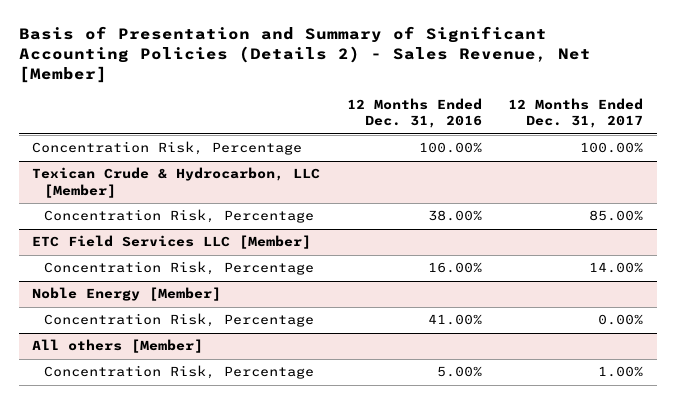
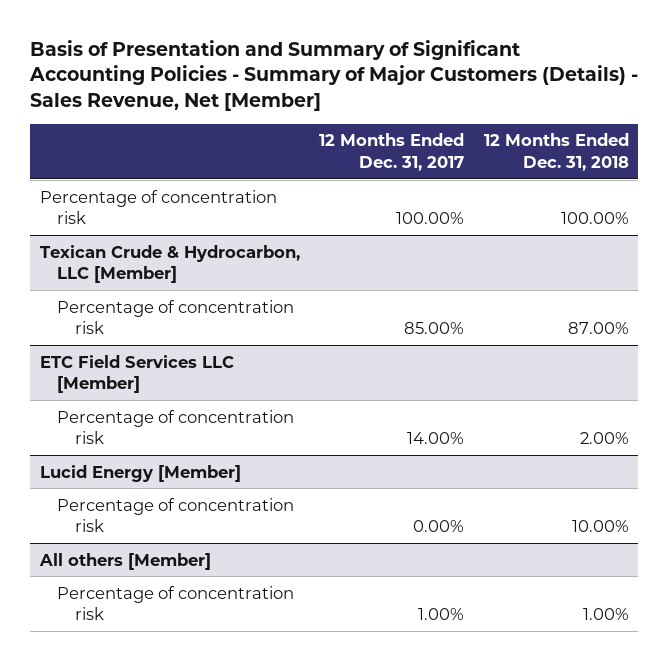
[18,25,591,83] Basis of Presentation and Summary of Significant Accounting Policies (Details 2) - Sales Revenue, Net [Member] -> [28,39,638,112] Basis of Presentation and Summary of Significant Accounting Policies - Summary of Major Customers (Details) - Sales Revenue, Net [Member]
[346,98,482,129] 12 Months Ended Dec. 31, 2016 -> none
none -> [483,133,629,171] 12 Months Ended Dec. 31, 2018
[32,141,303,156] Concentration Risk, Percentage -> [39,189,277,224] Percentage of concentration risk
[43,209,314,224] Concentration Risk, Percentage -> [57,299,295,334] Percentage of concentration risk
[43,261,314,276] Concentration Risk, Percentage -> [57,409,295,444] Percentage of concentration risk
[32,287,222,302] Noble Energy [Member] -> [39,464,241,482] Lucid Energy [Member]
[43,313,314,328] Concentration Risk, Percentage -> [57,497,295,532] Percentage of concentration risk
[43,365,314,380] Concentration Risk, Percentage -> [57,585,295,620] Percentage of concentration risk

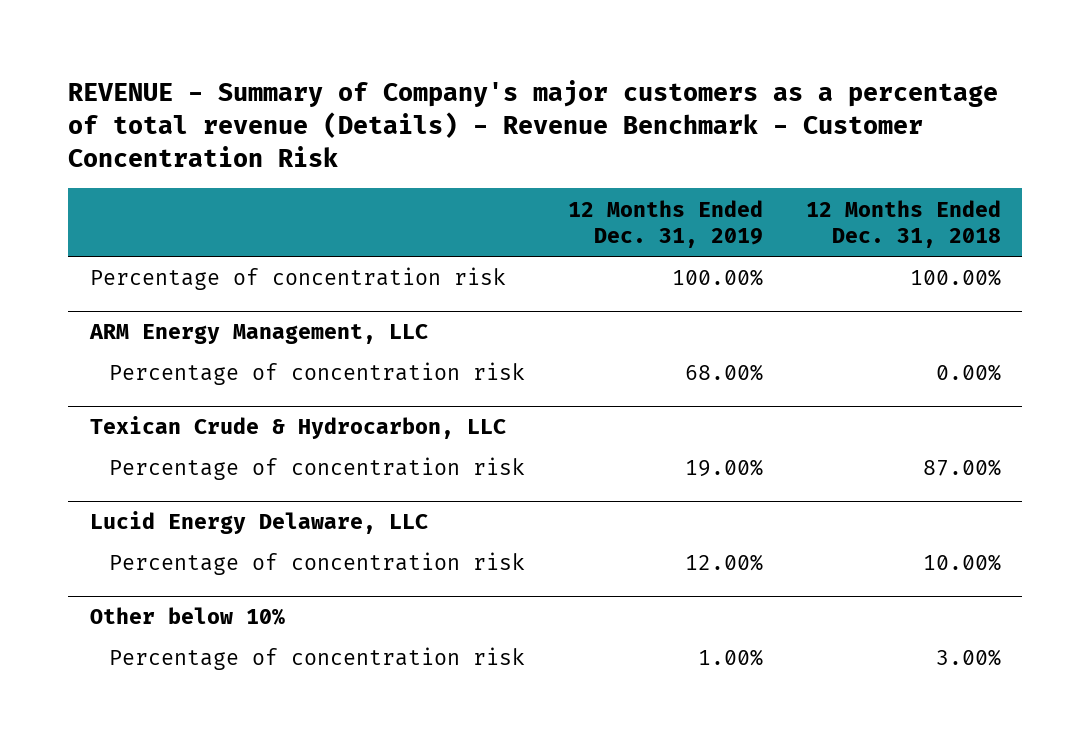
[28,39,638,112] Basis of Presentation and Summary of Significant Accounting Policies - Summary of Major Customers (Details) - Sales Revenue, Net [Member] -> [68,80,999,168] REVENUE - Summary of Company's major customers as a percentage of total revenue (Details) - Revenue Benchmark - Customer Concentration Risk
[319,133,465,171] 12 Months Ended Dec. 31, 2017 -> none
none -> [567,199,763,248] 12 Months Ended Dec. 31, 2019
[39,244,300,283] Texican Crude & Hydrocarbon, LLC [Member] -> [88,324,428,345] ARM Energy Management, LLC
none -> [109,362,526,386] Percentage of concentration risk
none -> [89,416,506,440] Texican Crude & Hydrocarbon, LLC
[57,409,295,444] Percentage of concentration risk -> none
[39,464,241,482] Lucid Energy [Member] -> none
[39,354,234,393] ETC Field Services LLC [Member] -> [89,511,428,535] Lucid Energy Delaware, LLC
[38,552,211,570] All others [Member] -> [89,607,285,626] Other below 10%
[582,607,629,620] 1.00% -> [935,649,1001,667] 3.00%

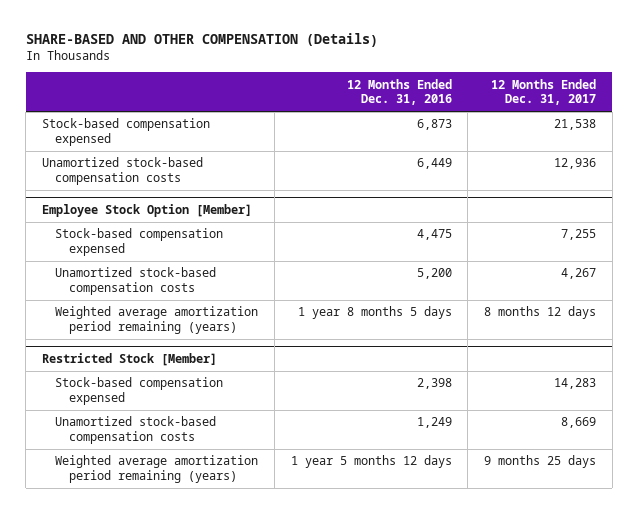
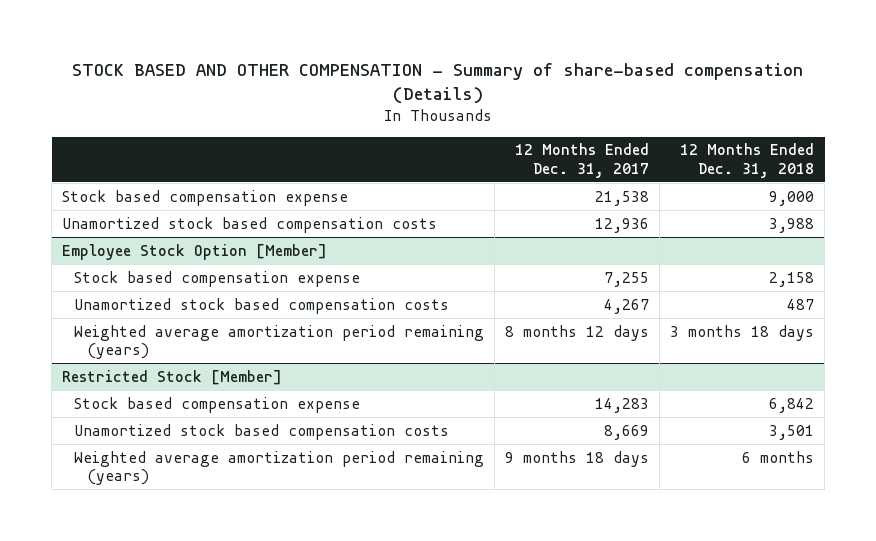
[25,33,378,48] SHARE-BASED AND OTHER COMPENSATION (Details) -> [72,62,804,105] STOCK BASED AND OTHER COMPENSATION - Summary of share-based compensation (Details)
[346,78,452,106] 12 Months Ended Dec. 31, 2016 -> none
none -> [680,143,815,178] 12 Months Ended Dec. 31, 2018
[42,118,211,147] Stock-based compensation expensed -> [61,189,348,206] Stock based compensation expense
[42,157,204,186] Unamortized stock-based compensation costs -> [61,216,437,233] Unamortized stock based compensation costs
[55,228,224,257] Stock-based compensation expensed -> [74,270,361,287] Stock based compensation expense
[55,267,217,296] Unamortized stock-based compensation costs -> [74,297,450,314] Unamortized stock based compensation costs
[55,377,224,406] Stock-based compensation expensed -> [74,396,361,413] Stock based compensation expense
[55,416,217,445] Unamortized stock-based compensation costs -> [74,423,450,440] Unamortized stock based compensation costs
[484,455,597,469] 9 months 25 days -> [505,450,650,467] 9 months 18 days

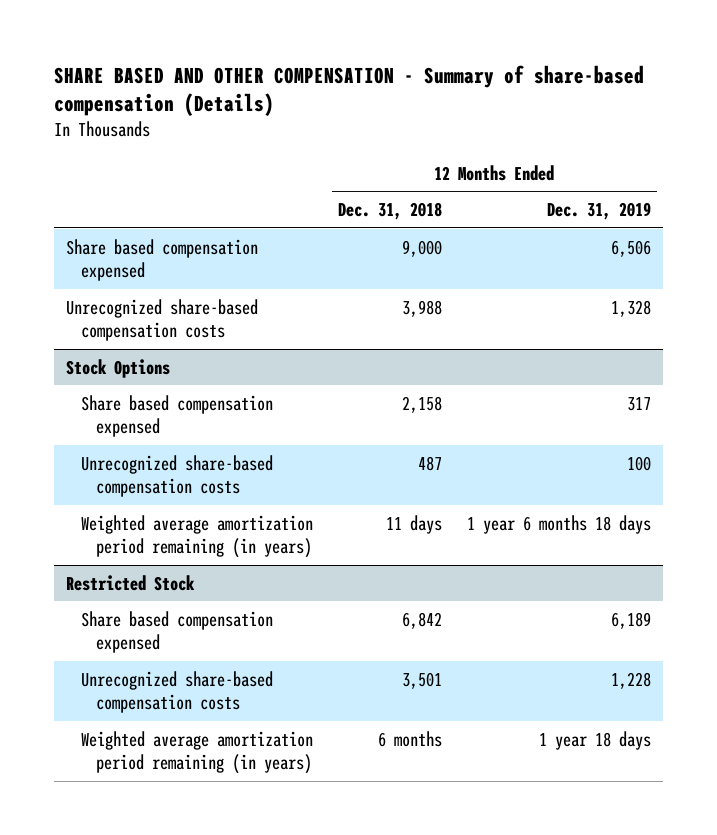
[72,62,804,105] STOCK BASED AND OTHER COMPENSATION - Summary of share-based compensation (Details) -> [53,64,644,117] SHARE BASED AND OTHER COMPENSATION - Summary of share-based compensation (Details)
[515,143,650,178] 12 Months Ended Dec. 31, 2017 -> none
none -> [546,202,651,221] Dec. 31, 2019
[61,189,348,206] Stock based compensation expense -> [66,238,259,281] Share based compensation expensed
[61,216,437,233] Unamortized stock based compensation costs -> [66,298,259,341] Unrecognized share-based compensation costs
[61,243,327,260] Employee Stock Option [Member] -> [66,358,171,378] Stock Options
[74,270,361,287] Stock based compensation expense -> [81,394,274,437] Share based compensation expensed
[74,297,450,314] Unamortized stock based compensation costs -> [81,454,274,497] Unrecognized share-based compensation costs
[74,324,485,360] Weighted average amortization period remaining (years) -> [81,514,314,558] Weighted average amortization period remaining (in years)
[670,324,815,341] 3 months 18 days -> [385,514,442,534] 11 days
[61,369,282,385] Restricted Stock [Member] -> [66,574,196,591] Restricted Stock
[74,396,361,413] Stock based compensation expense -> [81,610,274,653] Share based compensation expensed
[74,423,450,440] Unamortized stock based compensation costs -> [81,670,274,713] Unrecognized share-based compensation costs
[74,450,485,486] Weighted average amortization period remaining (years) -> [81,730,314,774] Weighted average amortization period remaining (in years)

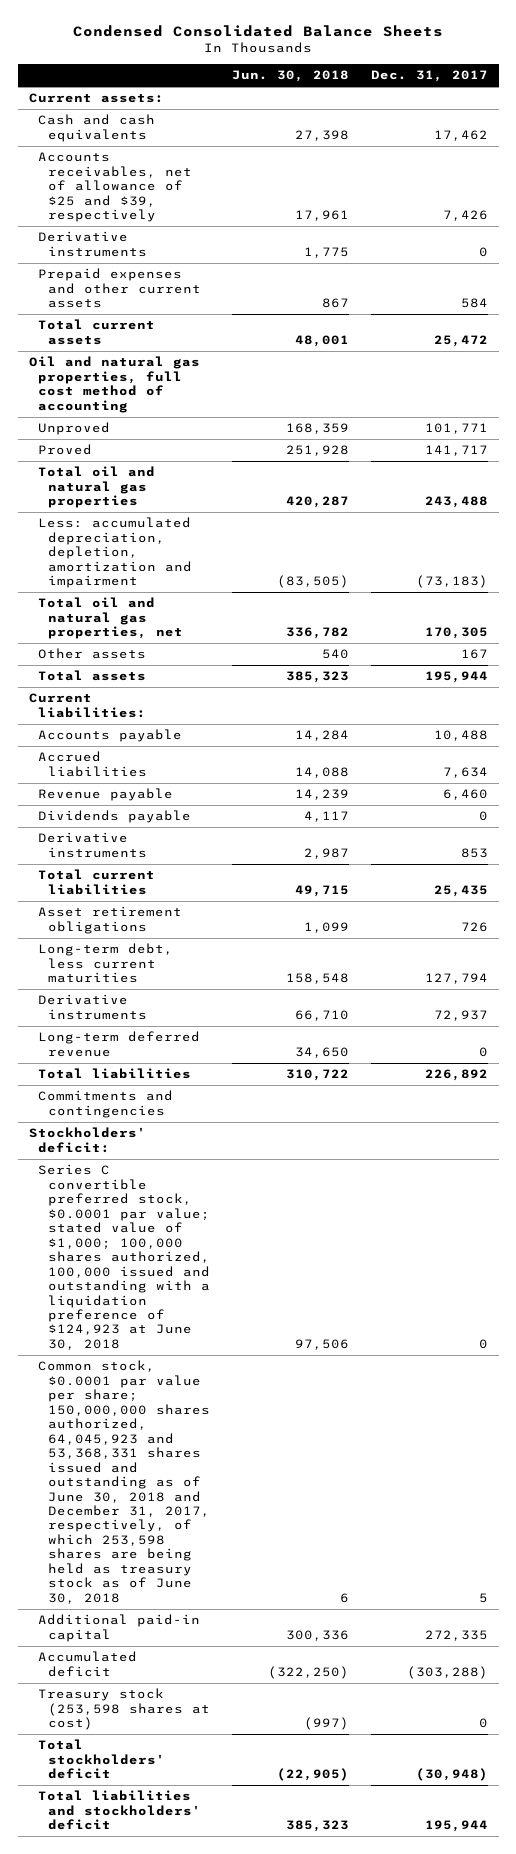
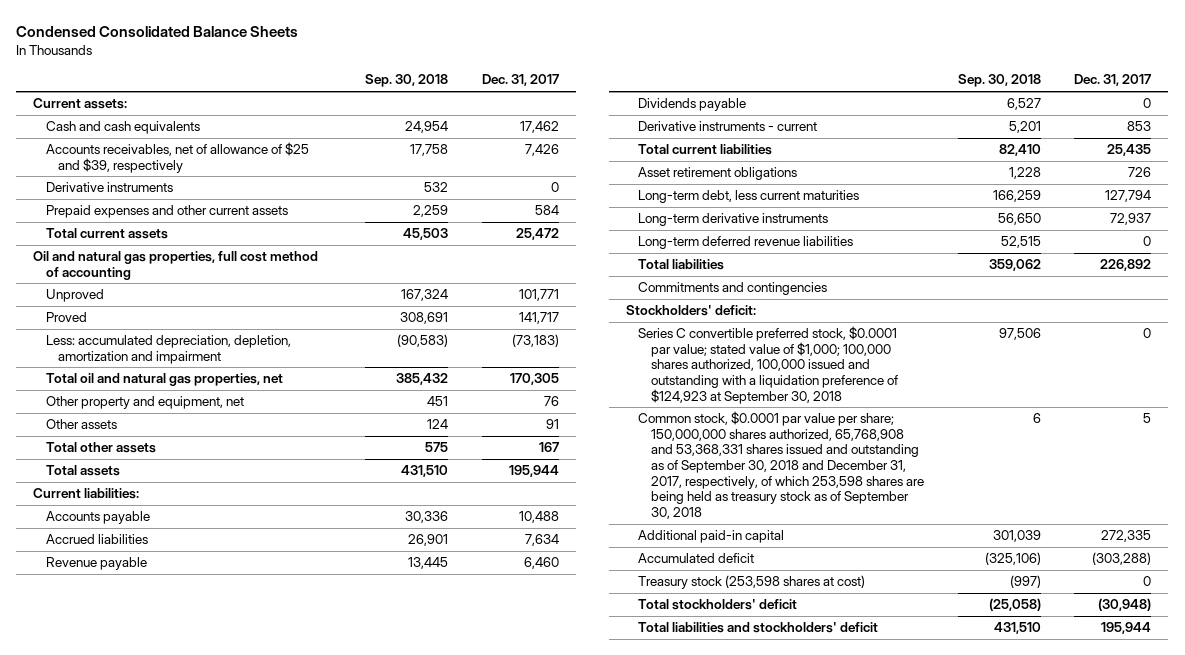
[231,70,349,83] Jun. 30, 2018 -> none
none -> [364,74,448,88] Sep. 30, 2018
[38,466,156,509] Total oil and natural gas properties -> none
none -> [45,396,244,410] Other property and equipment, net
[460,649,488,660] 167 -> [545,419,559,430] 91
none -> [45,442,156,454] Total other assets
[38,832,147,858] Derivative instruments -> [638,121,818,132] Derivative instruments - current
[38,994,147,1020] Derivative instruments -> [638,213,829,227] Long-term derivative instruments
[38,1031,201,1057] Long-term deferred revenue -> [638,236,854,250] Long-term deferred revenue liabilities
[38,1164,210,1350] Series C convertible preferred stock, $0.0001 par value; stated value of $1,000; 100,000 shares authorized, 100,000 issued and outstanding with a liquidation preference of $124,923 at June 30, 2018 -> [638,326,898,404] Series C convertible preferred stock, $0.0001 par value; stated value of $1,000; 100,000 shares authorized, 100,000 issued and outstanding with a liquidation preference of $124,923 at September 30, 2018
[38,1360,210,1604] Common stock, $0.0001 par value per share; 150,000,000 shares authorized, 64,045,923 and 53,368,331 shares issued and outstanding as of June 30, 2018 and December 31, 2017, respectively, of which 253,598 shares are being held as treasury stock as of June 30, 2018 -> [638,411,924,519] Common stock, $0.0001 par value per share; 150,000,000 shares authorized, 65,768,908 and 53,368,331 shares issued and outstanding as of September 30, 2018 and December 31, 2017, respectively, of which 253,598 shares are being held as treasury stock as of September 30, 2018

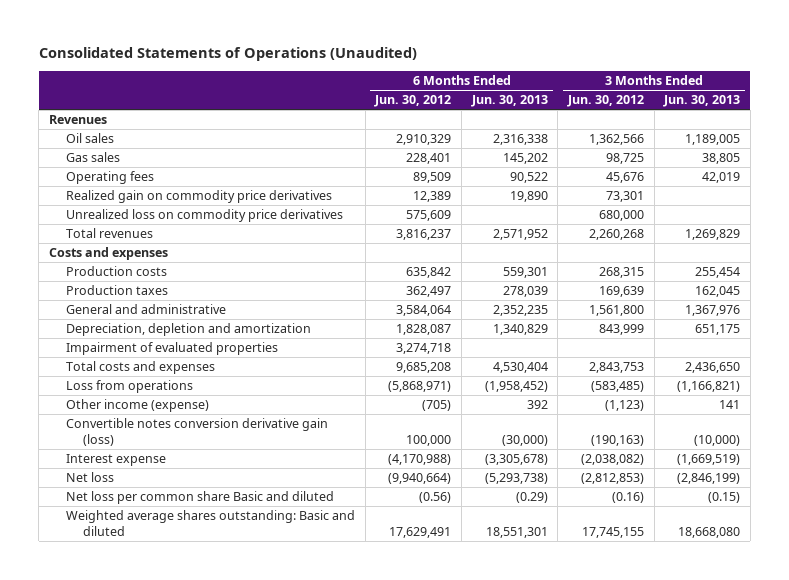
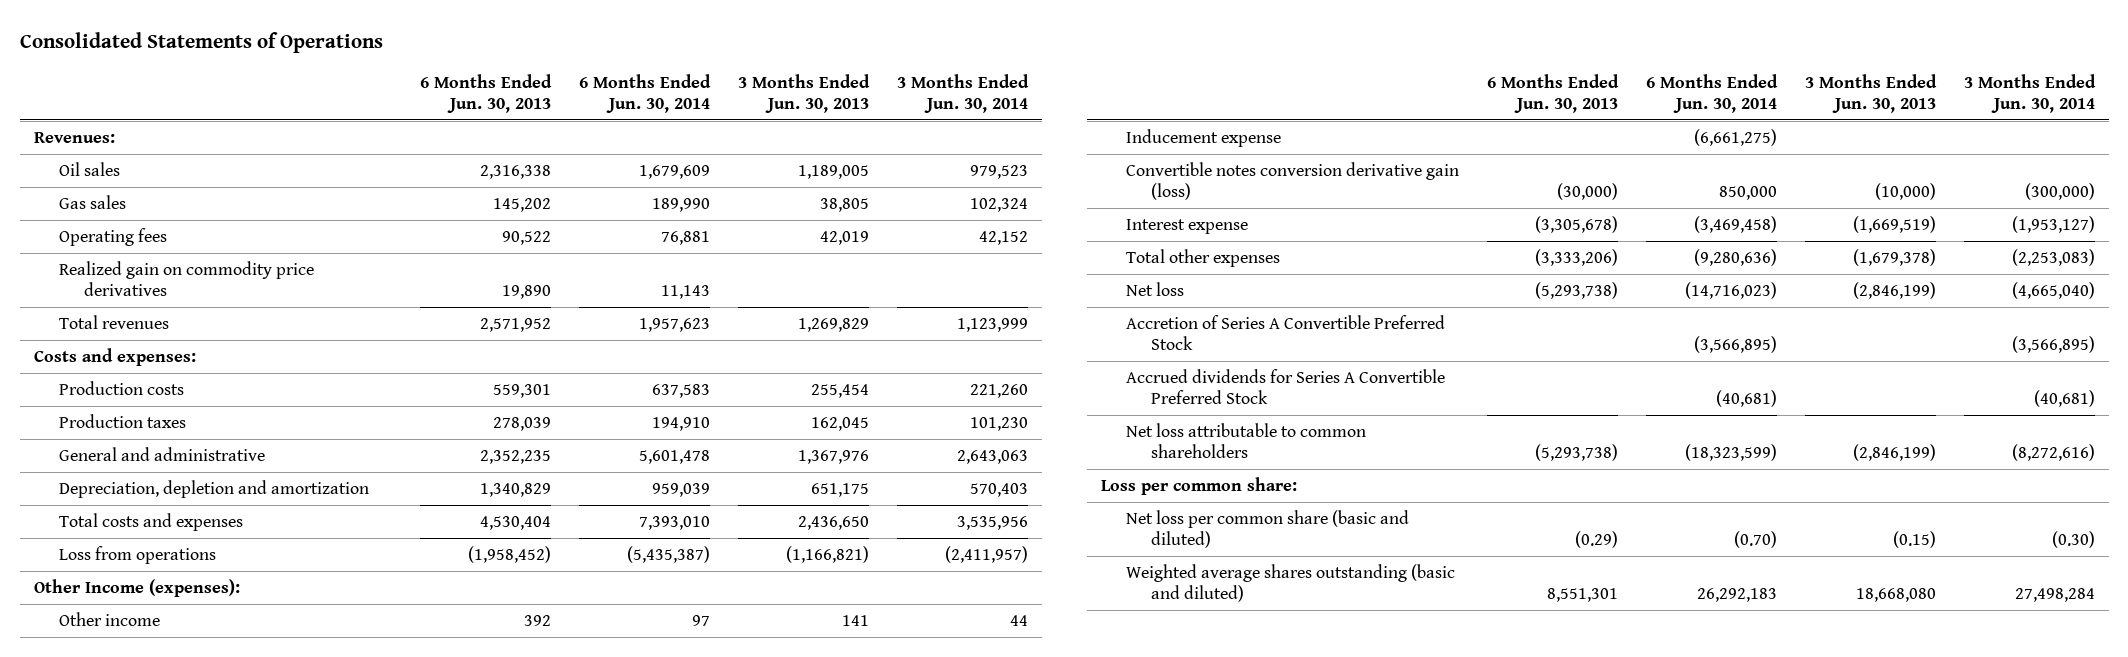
[38,47,417,62] Consolidated Statements of Operations (Unaudited) -> [19,31,383,53] Consolidated Statements of Operations
[374,95,452,108] Jun. 30, 2012 -> none
[566,95,644,108] Jun. 30, 2012 -> none
none -> [578,73,711,114] 6 Months Ended Jun. 30, 2014
none -> [896,73,1029,114] 3 Months Ended Jun. 30, 2014
[48,115,107,125] Revenues -> [33,131,115,143] Revenues:
[66,209,344,223] Unrealized loss on commodity price derivatives -> none
[48,247,168,261] Costs and expenses -> [33,347,196,366] Costs and expenses:
[66,342,279,356] Impairment of evaluated properties -> none
none -> [33,578,240,597] Other Income (expenses):
[66,399,210,413] Other income (expense) -> [58,611,160,626] Other income
none -> [1126,128,1282,147] Inducement expense
none -> [1126,248,1281,267] Total other expenses
none -> [1126,314,1446,351] Accretion of Series A Convertible Preferred Stock
none -> [1126,368,1446,405] Accrued dividends for Series A Convertible Preferred Stock
none -> [1126,422,1367,459] Net loss attributable to common shareholders
none -> [1100,476,1297,495] Loss per common share:
[66,491,335,505] Net loss per common share Basic and diluted -> [1126,509,1410,549] Net loss per common share (basic and diluted)
[66,510,356,536] Weighted average shares outstanding: Basic and diluted -> [1126,563,1456,603] Weighted average shares outstanding (basic and diluted)
[485,526,548,538] 18,551,301 -> [1546,588,1618,603] 8,551,301

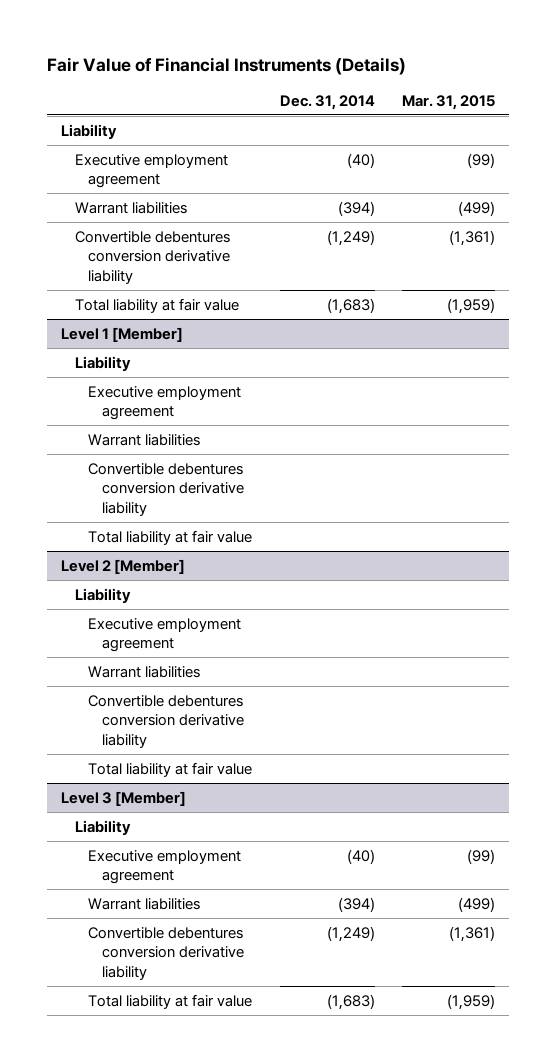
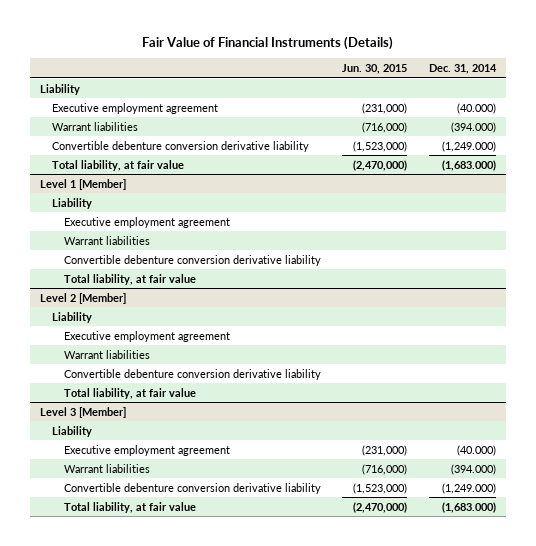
[402,94,496,110] Mar. 31, 2015 -> none
none -> [342,63,408,74] Jun. 30, 2015
[346,152,375,168] (40) -> [456,102,496,114] (40.000)
[337,200,375,216] (394) -> [450,121,496,133] (394.000)
[74,230,231,284] Convertible debentures conversion derivative liability -> [52,140,310,152] Convertible debenture conversion derivative liability
[326,229,375,246] (1,249) -> [441,140,496,152] (1,249.000)
[74,297,239,313] Total liability at fair value -> [52,159,185,171] Total liability, at fair value
[326,297,375,314] (1,683) -> [441,159,496,171] (1,683.000)
[88,462,244,516] Convertible debentures conversion derivative liability -> [64,254,322,266] Convertible debenture conversion derivative liability
[88,529,253,545] Total liability at fair value -> [64,273,197,285] Total liability, at fair value
[88,694,244,748] Convertible debentures conversion derivative liability -> [64,368,322,380] Convertible debenture conversion derivative liability
[88,761,253,777] Total liability at fair value -> [64,387,197,399] Total liability, at fair value
[346,848,375,864] (40) -> [456,444,496,456] (40.000)
[337,896,375,912] (394) -> [450,463,496,475] (394.000)
[88,926,244,980] Convertible debentures conversion derivative liability -> [64,482,322,494] Convertible debenture conversion derivative liability
[326,925,375,942] (1,249) -> [441,482,496,494] (1,249.000)
[88,993,253,1009] Total liability at fair value -> [64,501,197,513] Total liability, at fair value
[326,993,375,1010] (1,683) -> [441,501,496,513] (1,683.000)

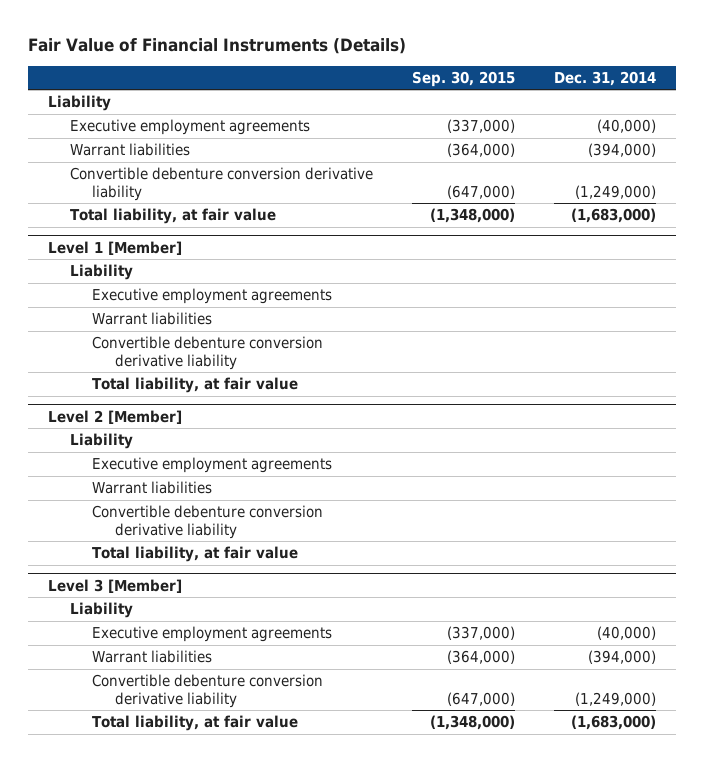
[342,63,408,74] Jun. 30, 2015 -> none
none -> [412,70,516,87] Sep. 30, 2015
[52,102,219,114] Executive employment agreement -> [70,119,311,136] Executive employment agreements
[456,102,496,114] (40.000) -> [597,119,657,134] (40,000)
[450,121,496,133] (394.000) -> [588,143,657,158] (394,000)
[441,140,496,152] (1,249.000) -> [575,184,657,199] (1,249,000)
[441,159,496,171] (1,683.000) -> [571,208,657,224] (1,683,000)
[64,216,231,228] Executive employment agreement -> [92,288,333,305] Executive employment agreements
[64,330,231,342] Executive employment agreement -> [92,457,333,474] Executive employment agreements
[64,444,231,456] Executive employment agreement -> [92,626,333,643] Executive employment agreements
[456,444,496,456] (40.000) -> [597,626,657,641] (40,000)
[450,463,496,475] (394.000) -> [588,650,657,665] (394,000)
[441,482,496,494] (1,249.000) -> [575,691,657,706] (1,249,000)
[441,501,496,513] (1,683.000) -> [571,715,657,731] (1,683,000)

